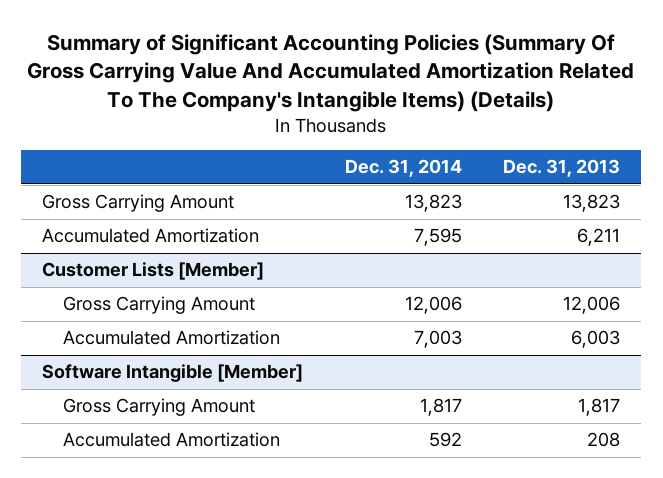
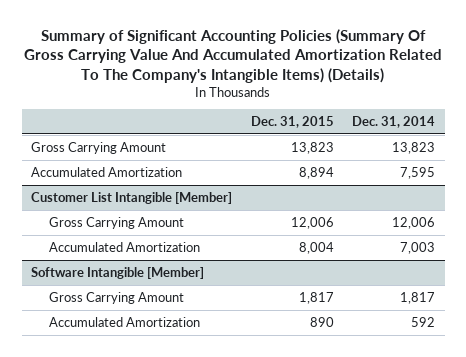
[503,159,621,178] Dec. 31, 2013 -> none
none -> [250,115,334,128] Dec. 31, 2015
[42,262,265,281] Customer Lists [Member] -> [30,191,232,204] Customer List Intangible [Member]

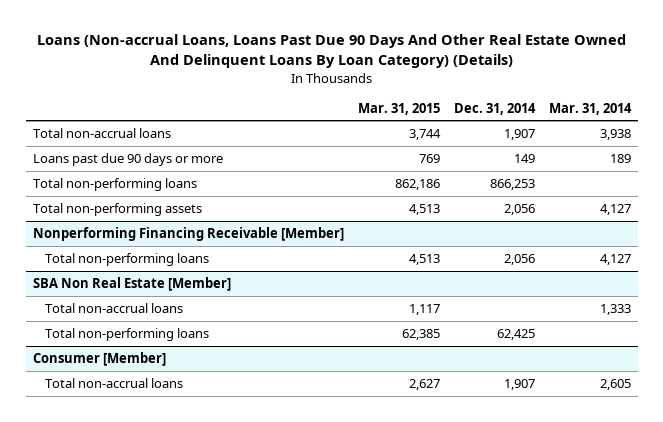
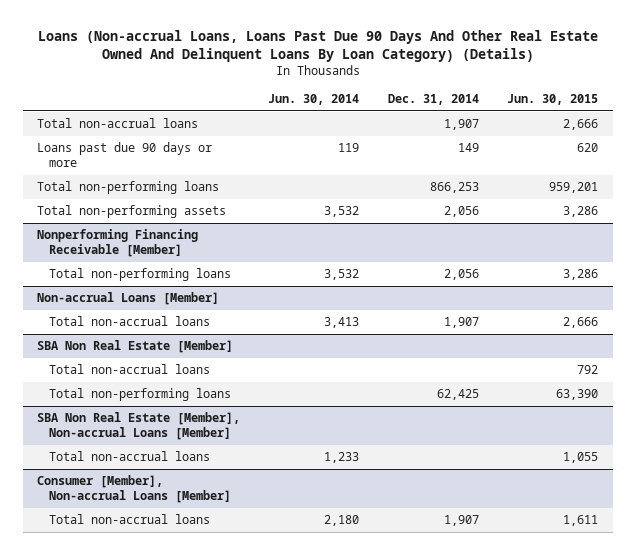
[357,102,440,115] Mar. 31, 2015 -> none
[548,102,632,115] Mar. 31, 2014 -> none
none -> [268,93,360,105] Jun. 30, 2014
none -> [507,93,599,105] Jun. 30, 2015
none -> [37,291,220,305] Non-accrual Loans [Member]
none -> [49,315,211,326] Total non-accrual loans
[32,352,166,367] Consumer [Member] -> none
none -> [37,411,241,441] SBA Non Real Estate [Member], Non-accrual Loans [Member]
none -> [49,450,211,461] Total non-accrual loans
none -> [37,474,232,504] Consumer [Member], Non-accrual Loans [Member]

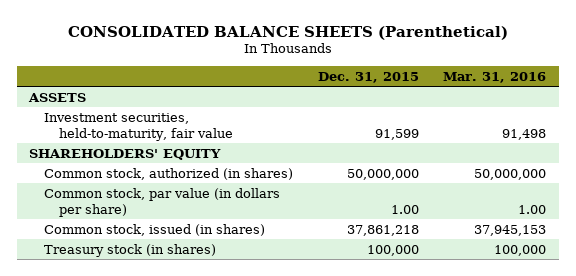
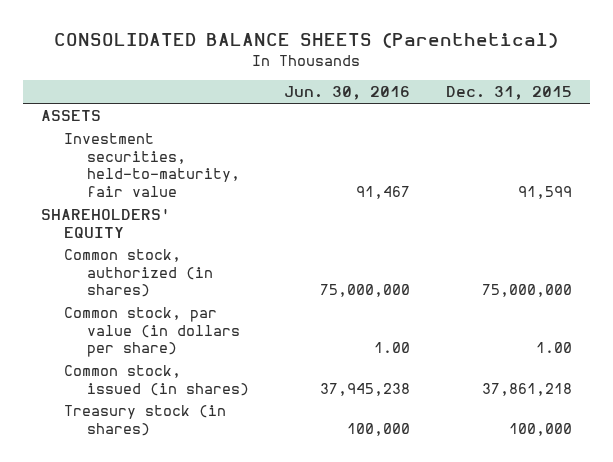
[443,71,547,83] Mar. 31, 2016 -> none
none -> [284,86,411,101] Jun. 30, 2016
[346,168,419,180] 50,000,000 -> [481,284,572,298] 75,000,000

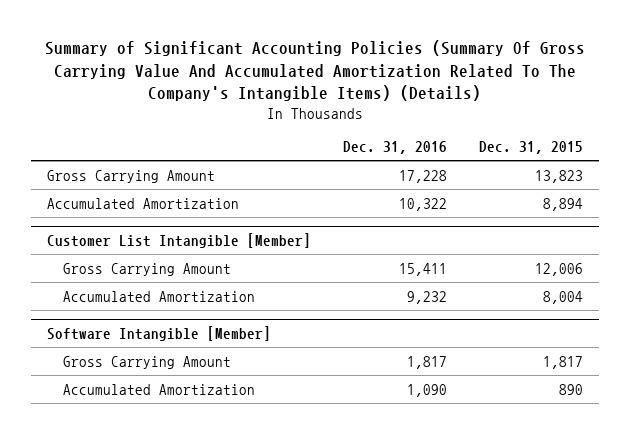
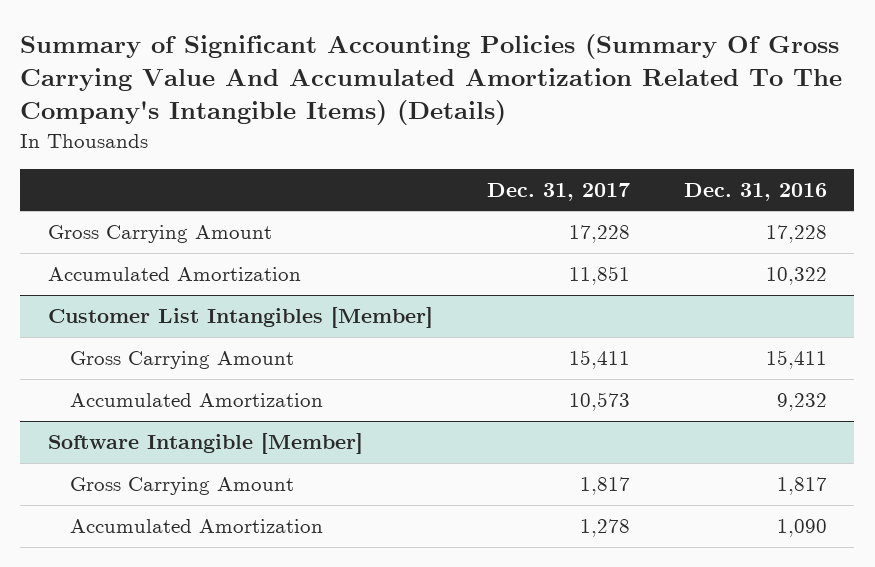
[479,140,584,154] Dec. 31, 2015 -> none
none -> [486,182,630,201] Dec. 31, 2017
[47,232,312,248] Customer List Intangible [Member] -> [47,307,433,329] Customer List Intangibles [Member]

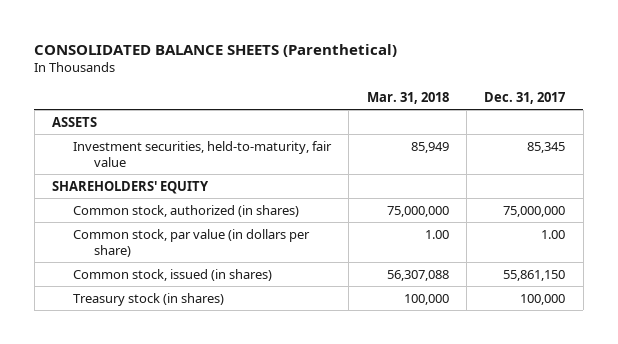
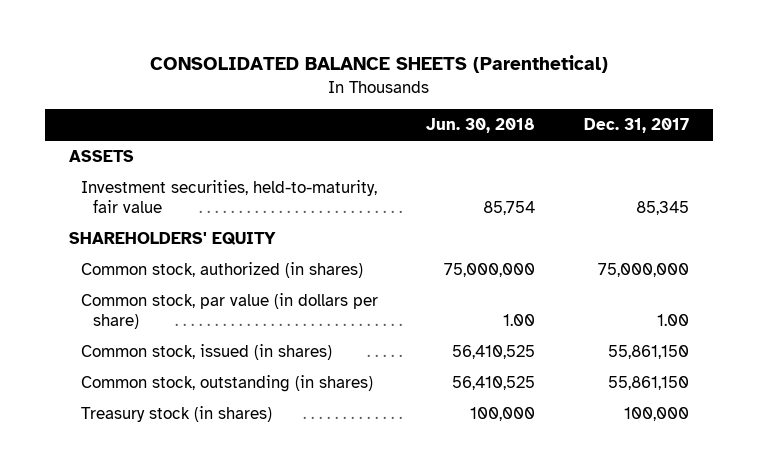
[366,92,449,105] Mar. 31, 2018 -> none
none -> [426,118,536,134] Jun. 30, 2018
none -> [81,375,374,393] Common stock, outstanding (in shares)

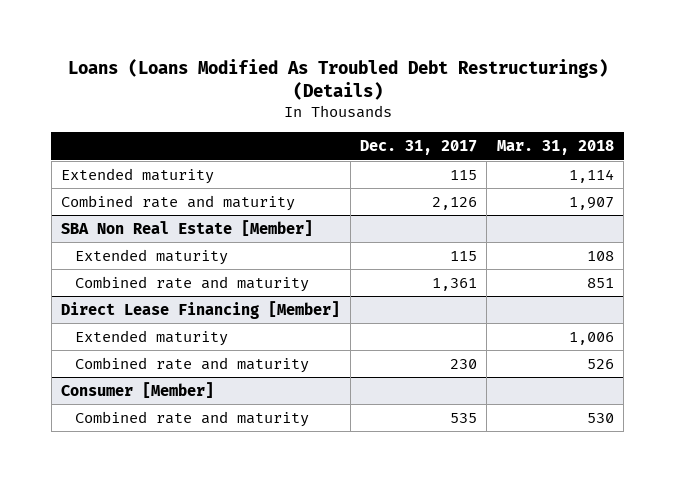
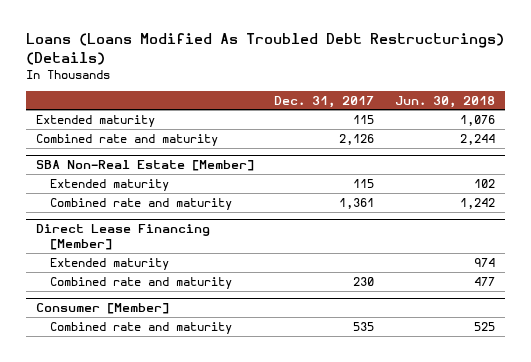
[496,140,614,156] Mar. 31, 2018 -> none
none -> [394,95,495,108] Jun. 30, 2018
[61,219,314,236] SBA Non Real Estate [Member] -> [35,160,254,172] SBA Non-Real Estate [Member]

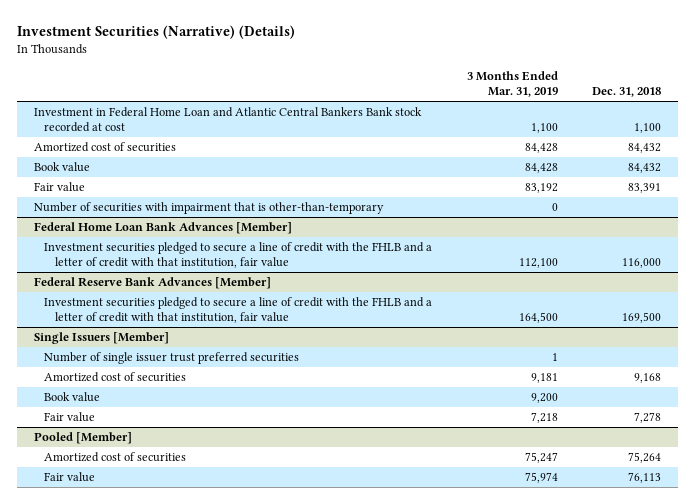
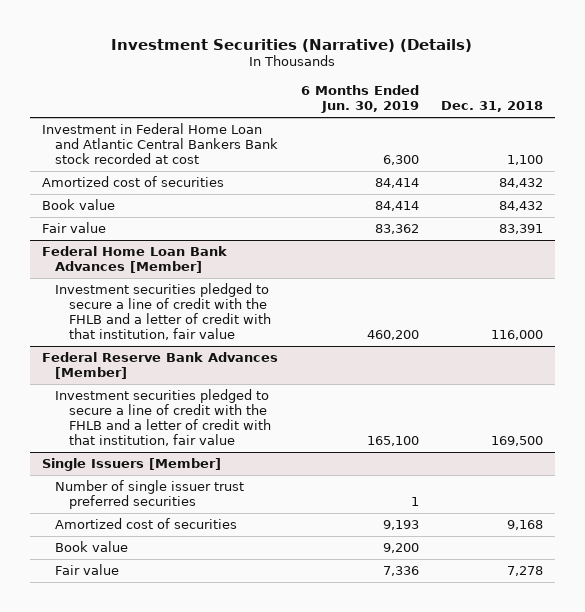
[466,71,558,98] 3 Months Ended Mar. 31, 2019 -> none
none -> [300,84,419,113] 6 Months Ended Jun. 30, 2019
[33,202,384,215] Number of securities with impairment that is other-than-temporary -> none
[33,432,132,445] Pooled [Member] -> none
[44,452,187,463] Amortized cost of securities -> none
[44,472,96,483] Fair value -> none

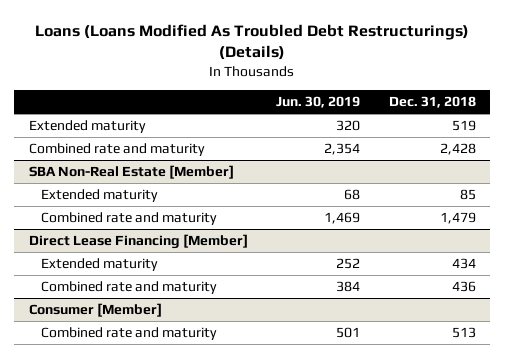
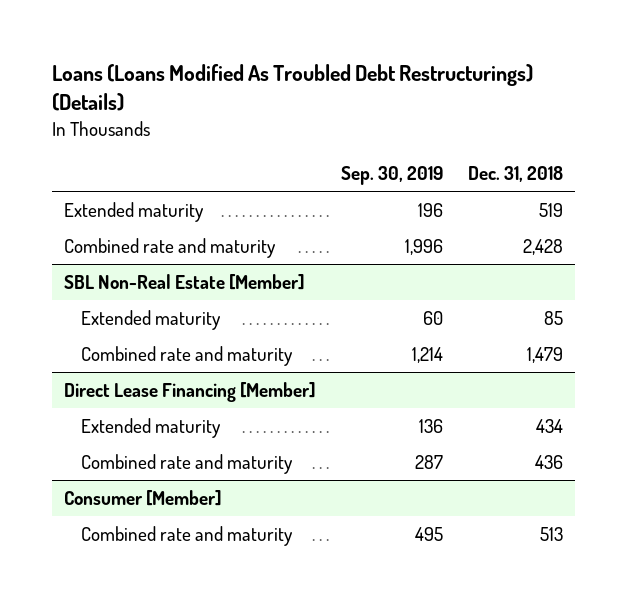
[276,96,361,109] Jun. 30, 2019 -> none
none -> [340,165,443,185] Sep. 30, 2019
[28,165,234,180] SBA Non-Real Estate [Member] -> [64,274,306,291] SBL Non-Real Estate [Member]

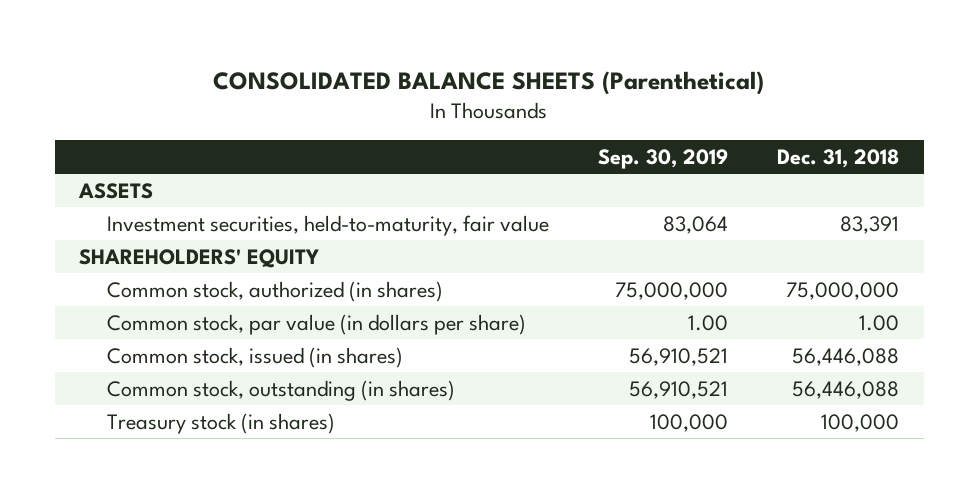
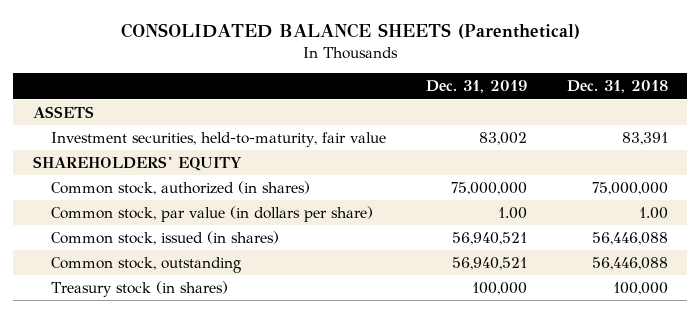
[598,148,729,169] Sep. 30, 2019 -> none
none -> [425,80,527,94] Dec. 31, 2019
[106,379,455,401] Common stock, outstanding (in shares) -> [51,257,242,274] Common stock, outstanding

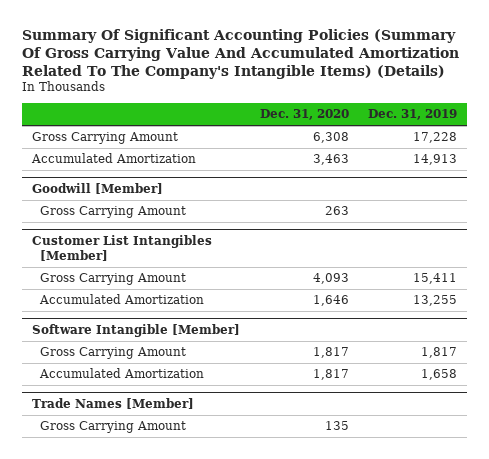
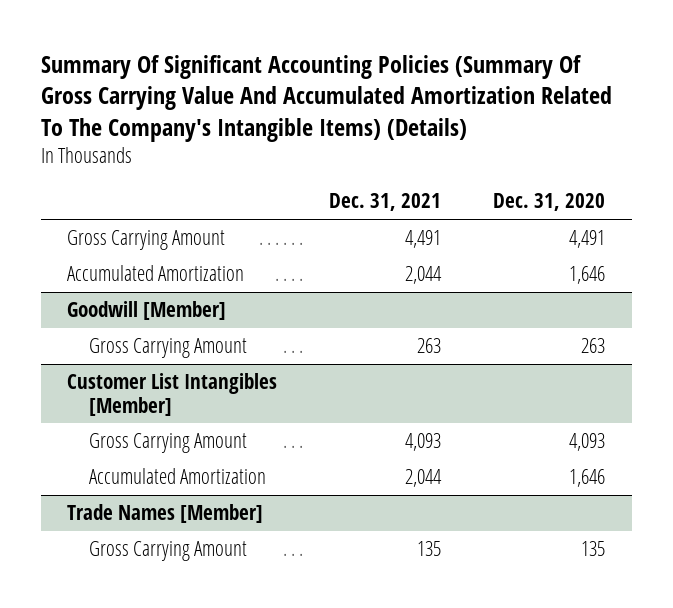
[368,109,458,121] Dec. 31, 2019 -> none
none -> [329,193,442,212] Dec. 31, 2021
[312,132,349,144] 6,308 -> [569,230,606,249] 4,491
[312,154,349,166] 3,463 -> [569,266,606,285] 1,646
[31,323,240,337] Software Intangible [Member] -> none
[40,347,187,360] Gross Carrying Amount -> none
[39,368,205,379] Accumulated Amortization -> none

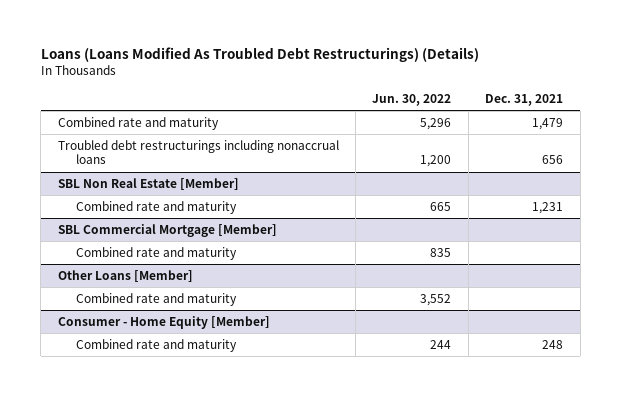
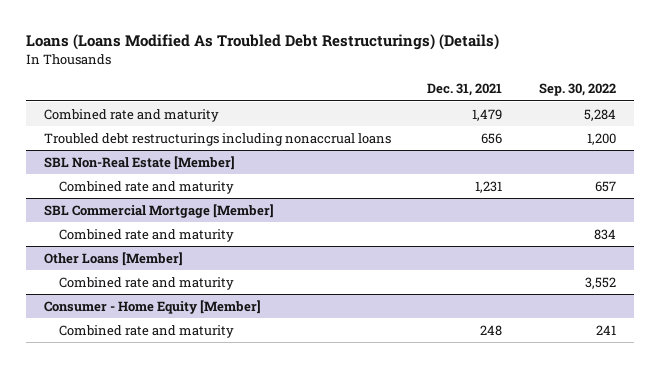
[372,93,452,106] Jun. 30, 2022 -> none
none -> [538,83,616,97] Sep. 30, 2022
[57,178,239,191] SBL Non Real Estate [Member] -> [44,155,236,170] SBL Non-Real Estate [Member]

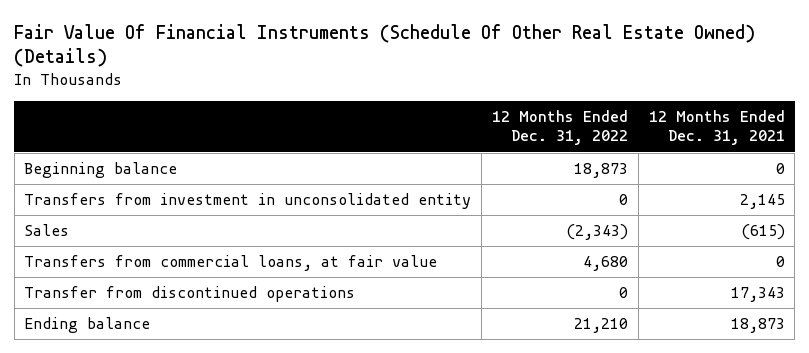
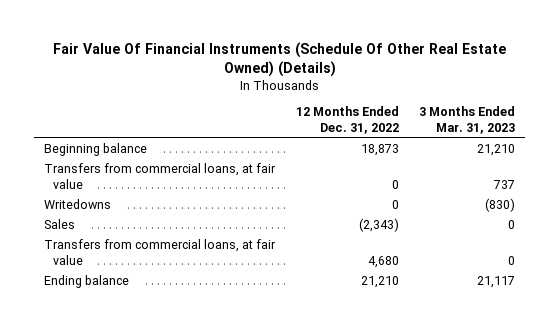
[648,109,785,146] 12 Months Ended Dec. 31, 2021 -> none
none -> [419,106,516,135] 3 Months Ended Mar. 31, 2023
[24,193,472,210] Transfers from investment in unconsolidated entity -> [44,163,277,190] Transfers from commercial loans, at fair value
none -> [44,199,112,210] Writedowns
[24,286,356,303] Transfer from discontinued operations -> none

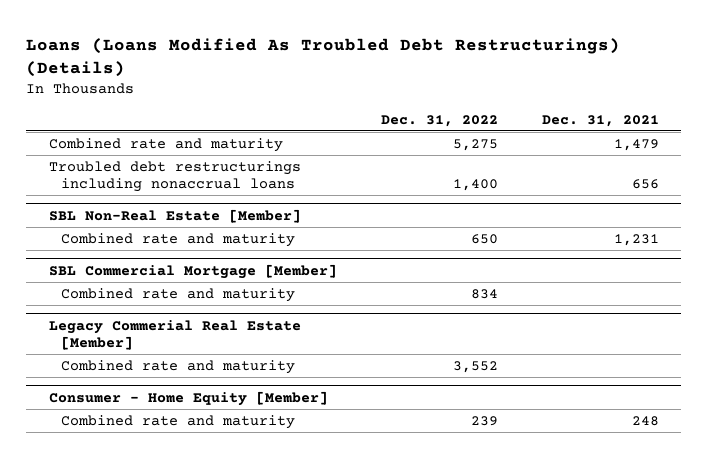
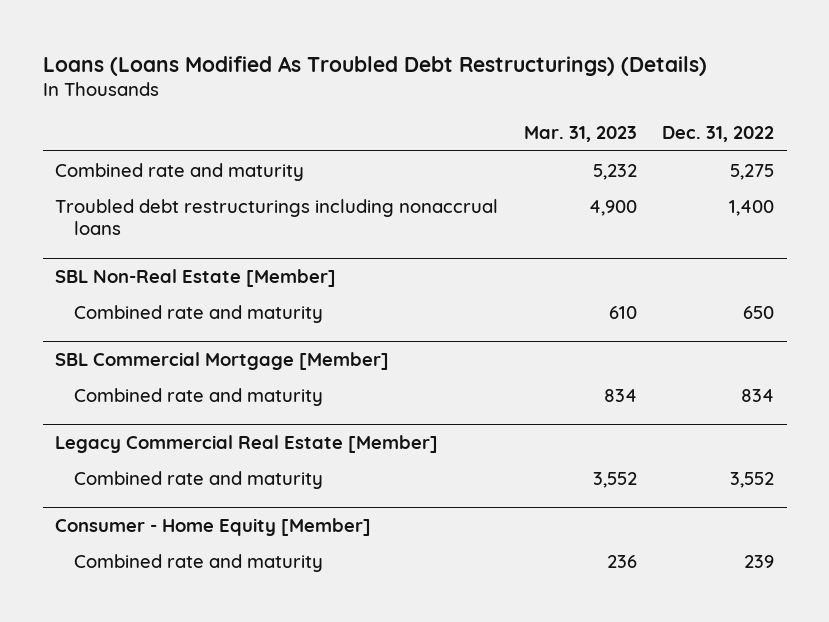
[542,114,660,127] Dec. 31, 2021 -> none
none -> [523,126,637,143] Mar. 31, 2023
[48,319,301,351] Legacy Commerial Real Estate [Member] -> [55,435,439,454] Legacy Commercial Real Estate [Member]

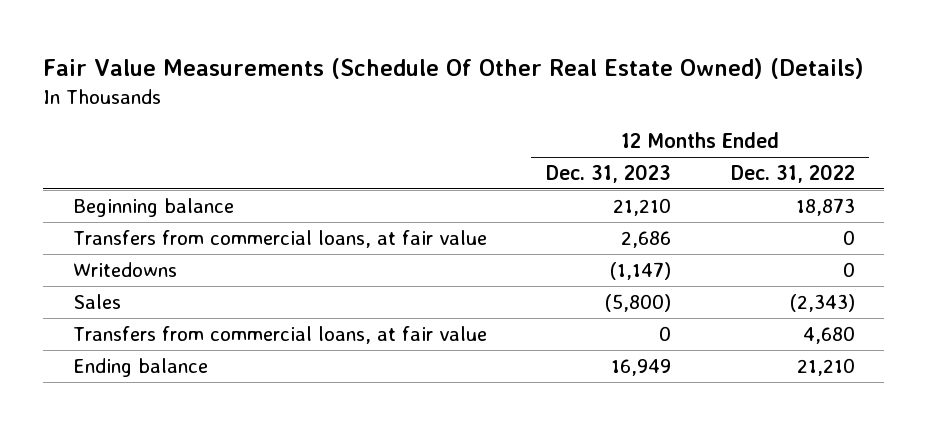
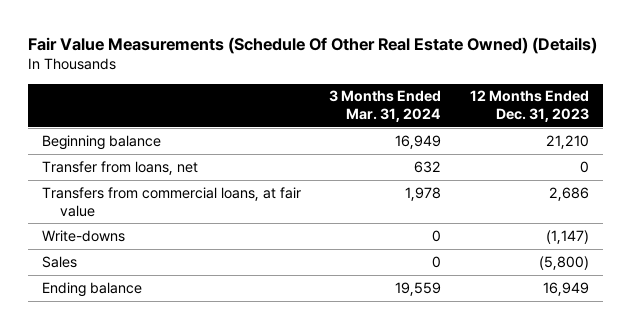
[730,164,855,184] Dec. 31, 2022 -> none
none -> [329,90,442,123] 3 Months Ended Mar. 31, 2024
none -> [41,160,198,175] Transfer from loans, net
[72,262,177,278] Writedowns -> [41,229,125,242] Write-downs
[72,326,487,345] Transfers from commercial loans, at fair value -> none

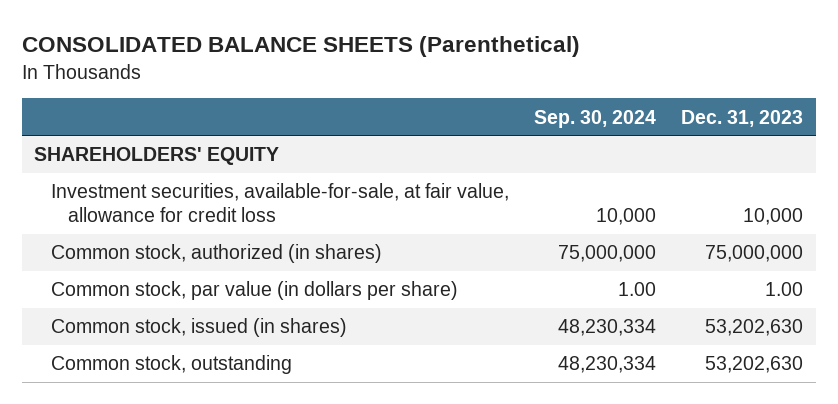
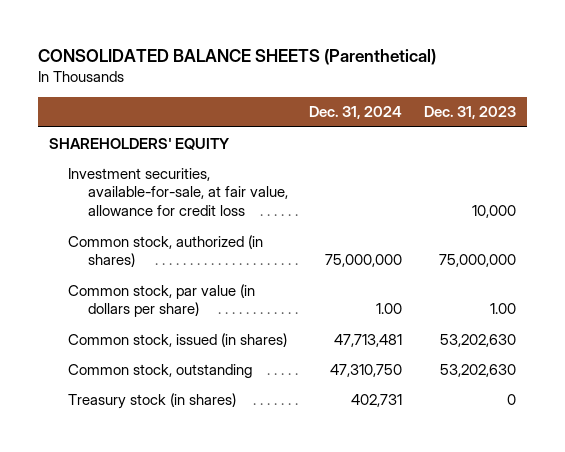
[534,109,657,128] Sep. 30, 2024 -> none
none -> [309,106,403,120] Dec. 31, 2024
none -> [68,392,237,409] Treasury stock (in shares)

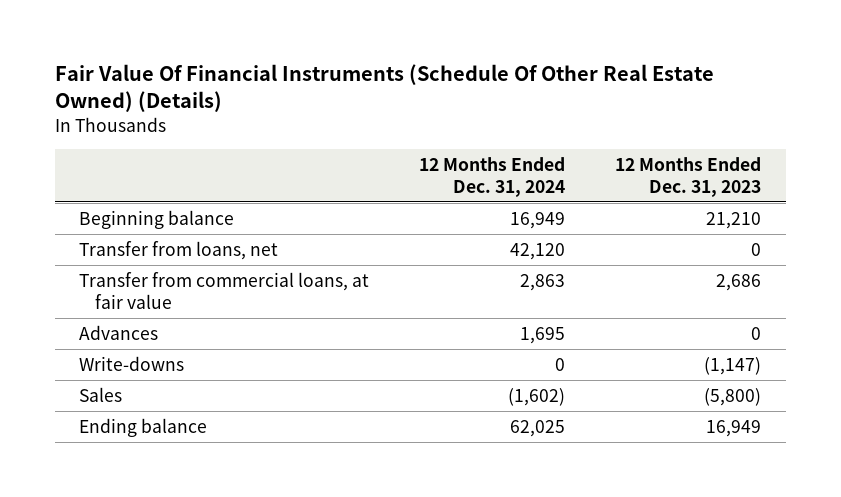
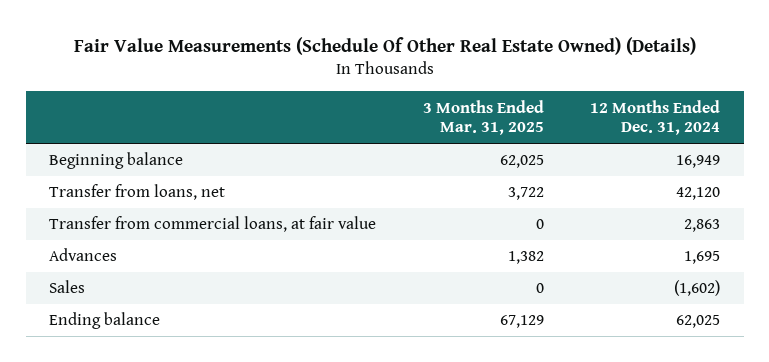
[54,64,714,113] Fair Value Of Financial Instruments (Schedule Of Other Real Estate Owned) (Details) -> [73,36,696,55] Fair Value Measurements (Schedule Of Other Real Estate Owned) (Details)
[615,156,762,197] 12 Months Ended Dec. 31, 2023 -> none
none -> [422,99,544,136] 3 Months Ended Mar. 31, 2025
[79,355,185,371] Write-downs -> none

